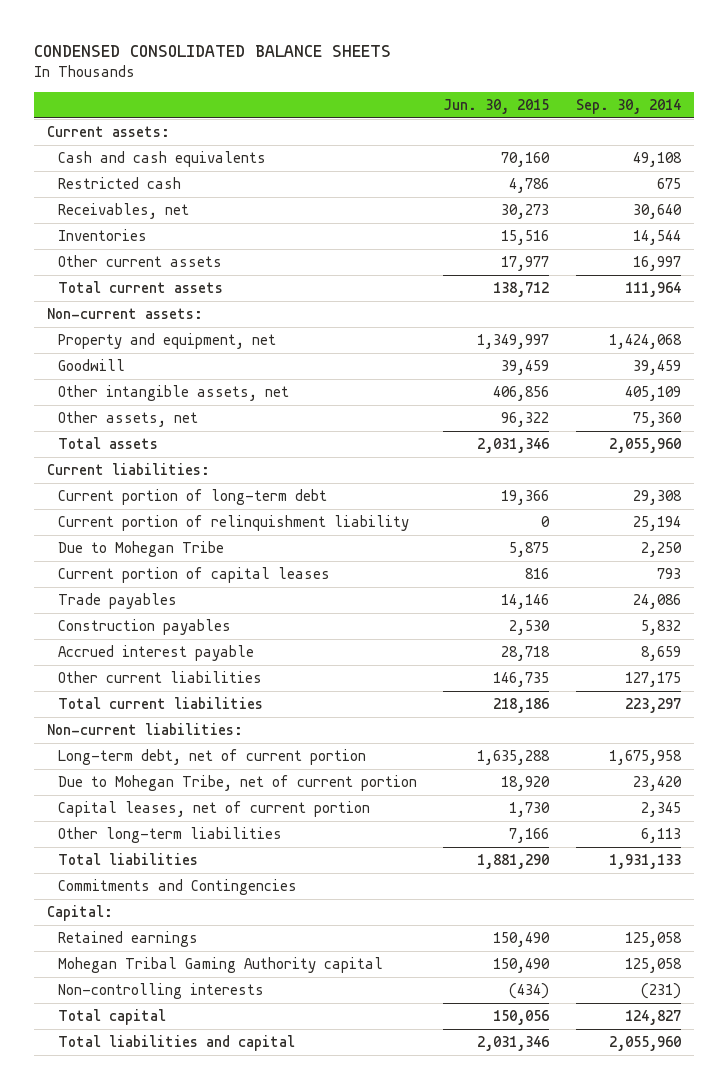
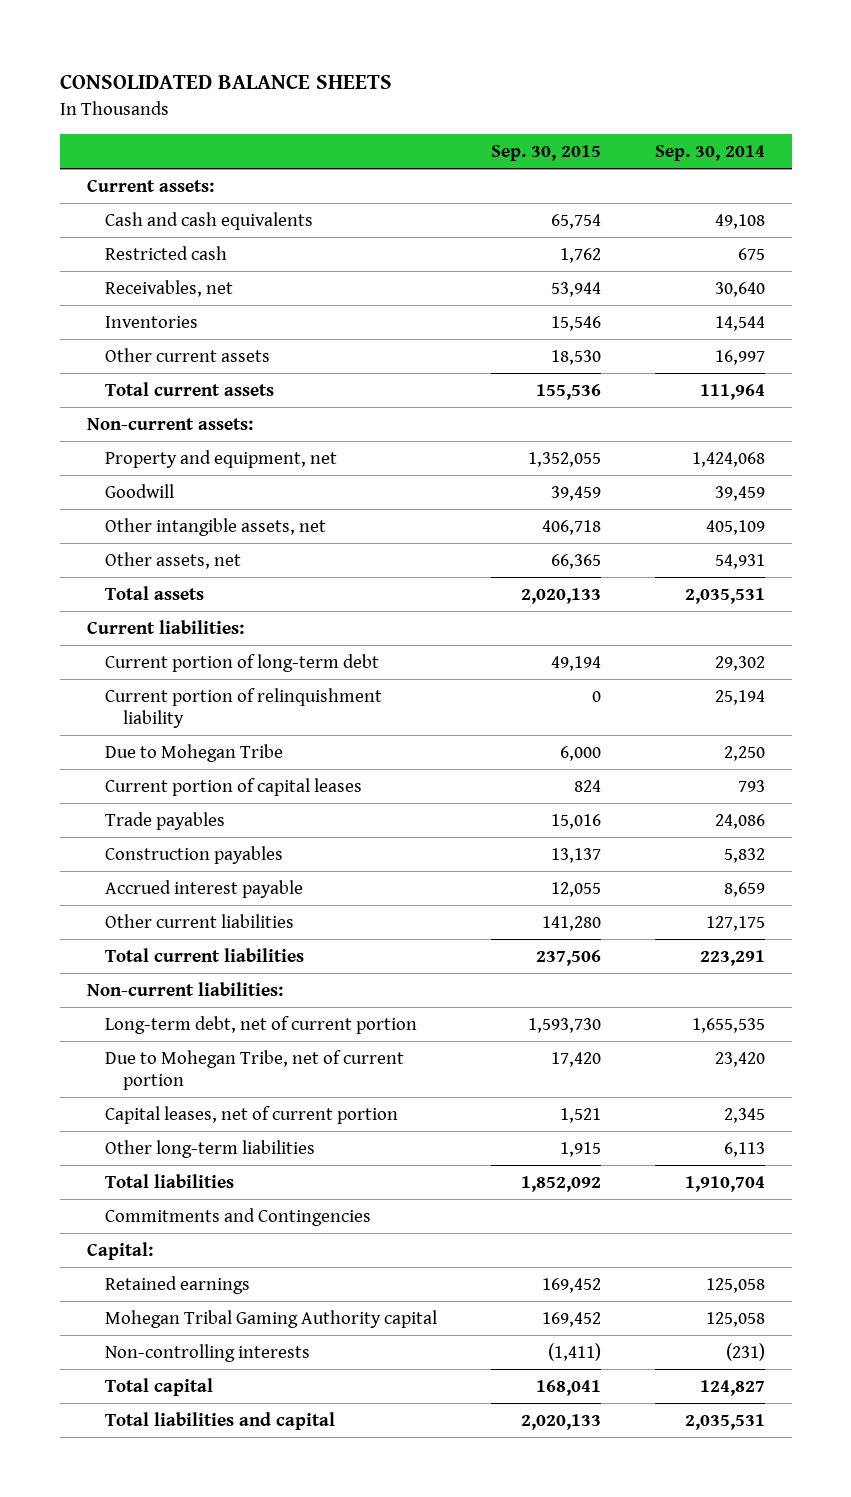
[33,44,391,57] CONDENSED CONSOLIDATED BALANCE SHEETS -> [59,74,392,90] CONSOLIDATED BALANCE SHEETS
[443,98,550,114] Jun. 30, 2015 -> none
none -> [490,144,601,161] Sep. 30, 2015
[632,412,682,428] 75,360 -> [714,554,765,570] 54,931
[608,438,681,454] 2,055,960 -> [684,588,765,605] 2,035,531
[632,490,682,506] 29,308 -> [714,656,765,672] 29,302
[624,698,681,714] 223,297 -> [699,950,765,967] 223,291
[608,750,682,766] 1,675,958 -> [691,1018,765,1034] 1,655,535
[608,854,681,870] 1,931,133 -> [684,1176,765,1193] 1,910,704
[608,1036,681,1052] 2,055,960 -> [684,1414,765,1431] 2,035,531

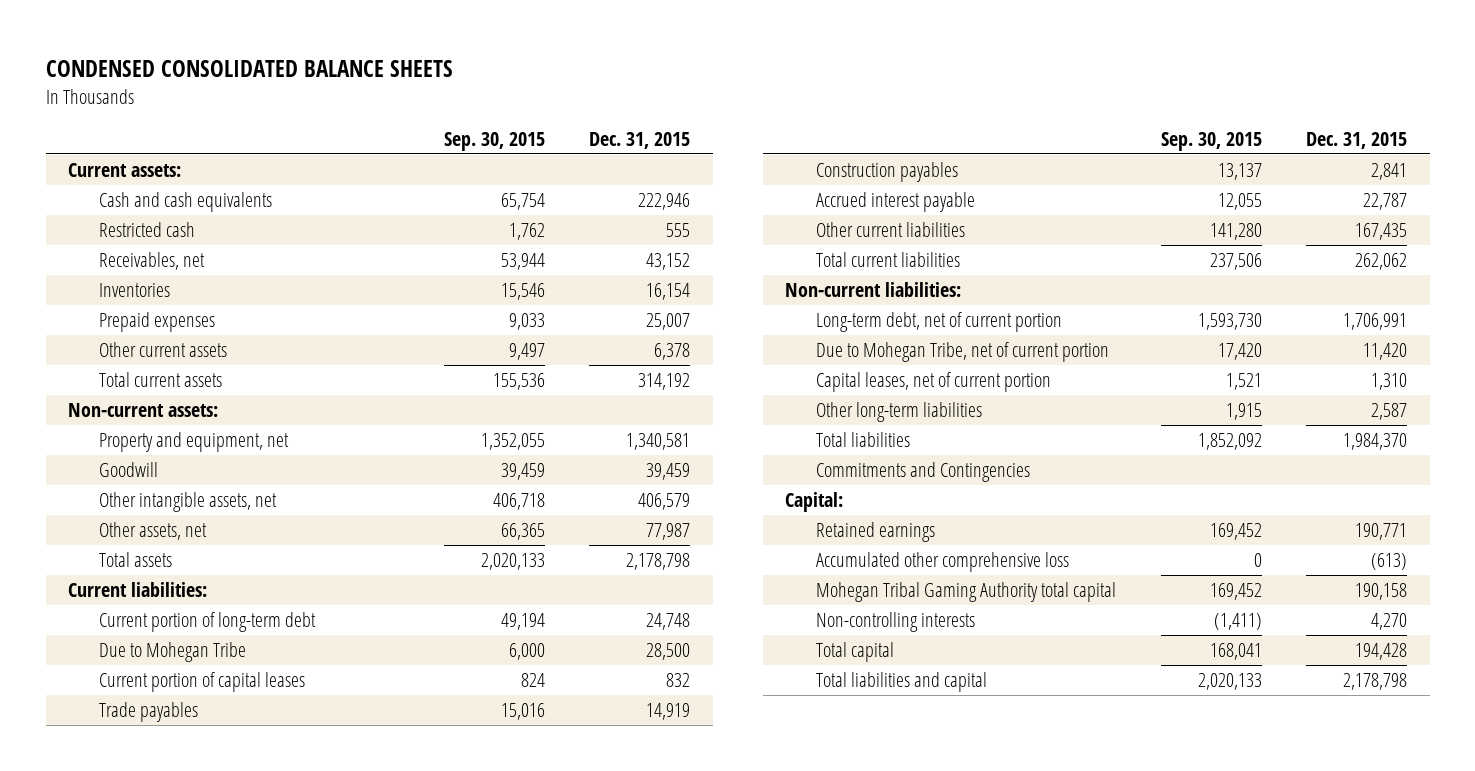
[59,74,392,90] CONSOLIDATED BALANCE SHEETS -> [45,59,453,77] CONDENSED CONSOLIDATED BALANCE SHEETS
[654,144,765,161] Sep. 30, 2014 -> none
none -> [589,131,691,149] Dec. 31, 2015
none -> [98,312,215,333] Prepaid expenses
[550,350,601,366] 18,530 -> [508,343,545,361] 9,497
[104,688,382,729] Current portion of relinquishment liability -> none
none -> [815,552,1069,573] Accumulated other comprehensive loss
[104,1310,437,1329] Mohegan Tribal Gaming Authority capital -> [815,582,1116,603] Mohegan Tribal Gaming Authority total capital

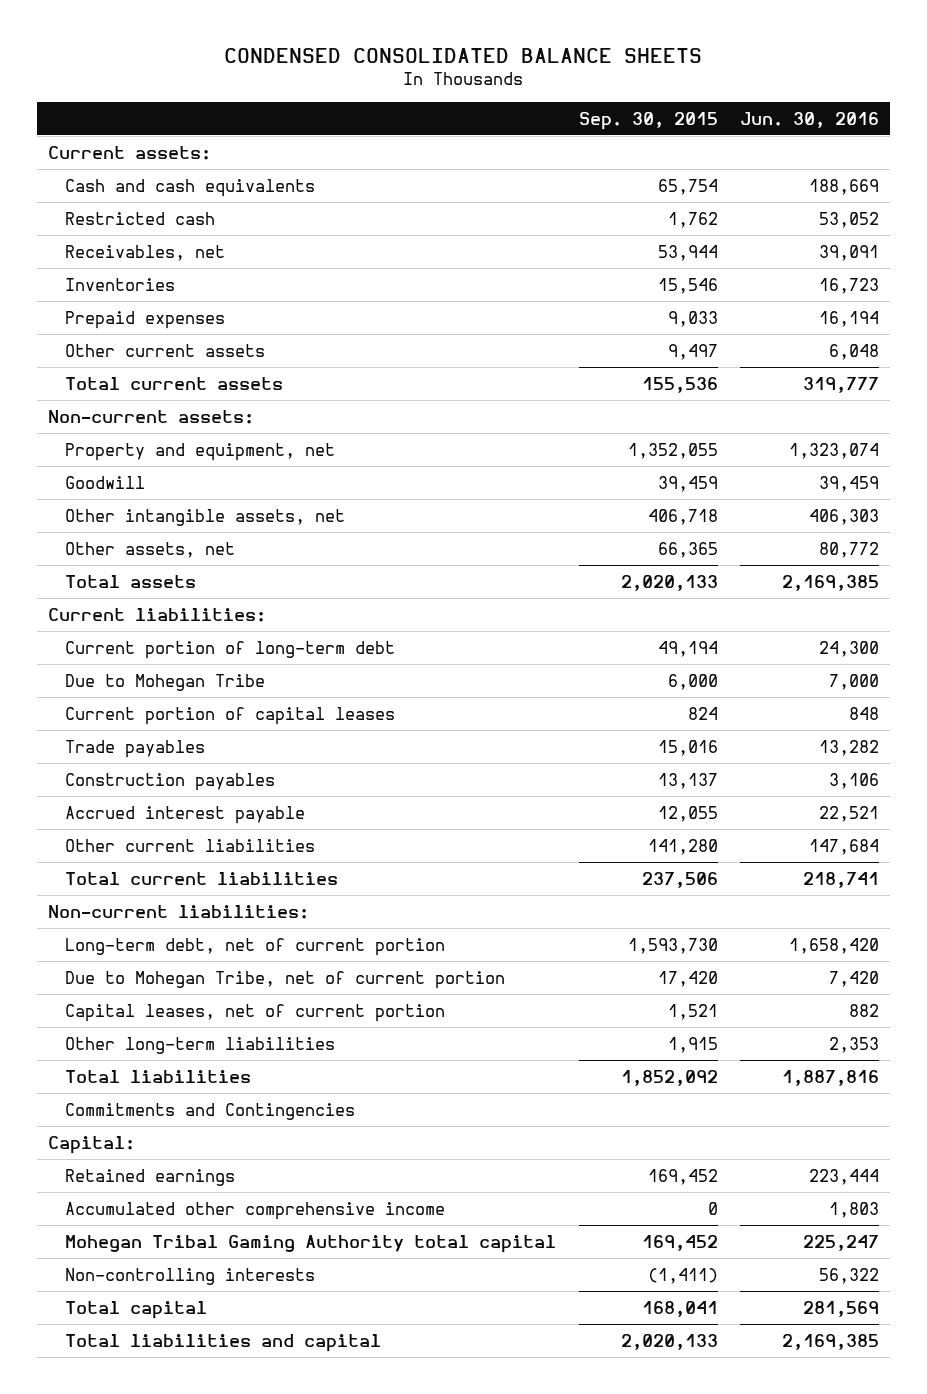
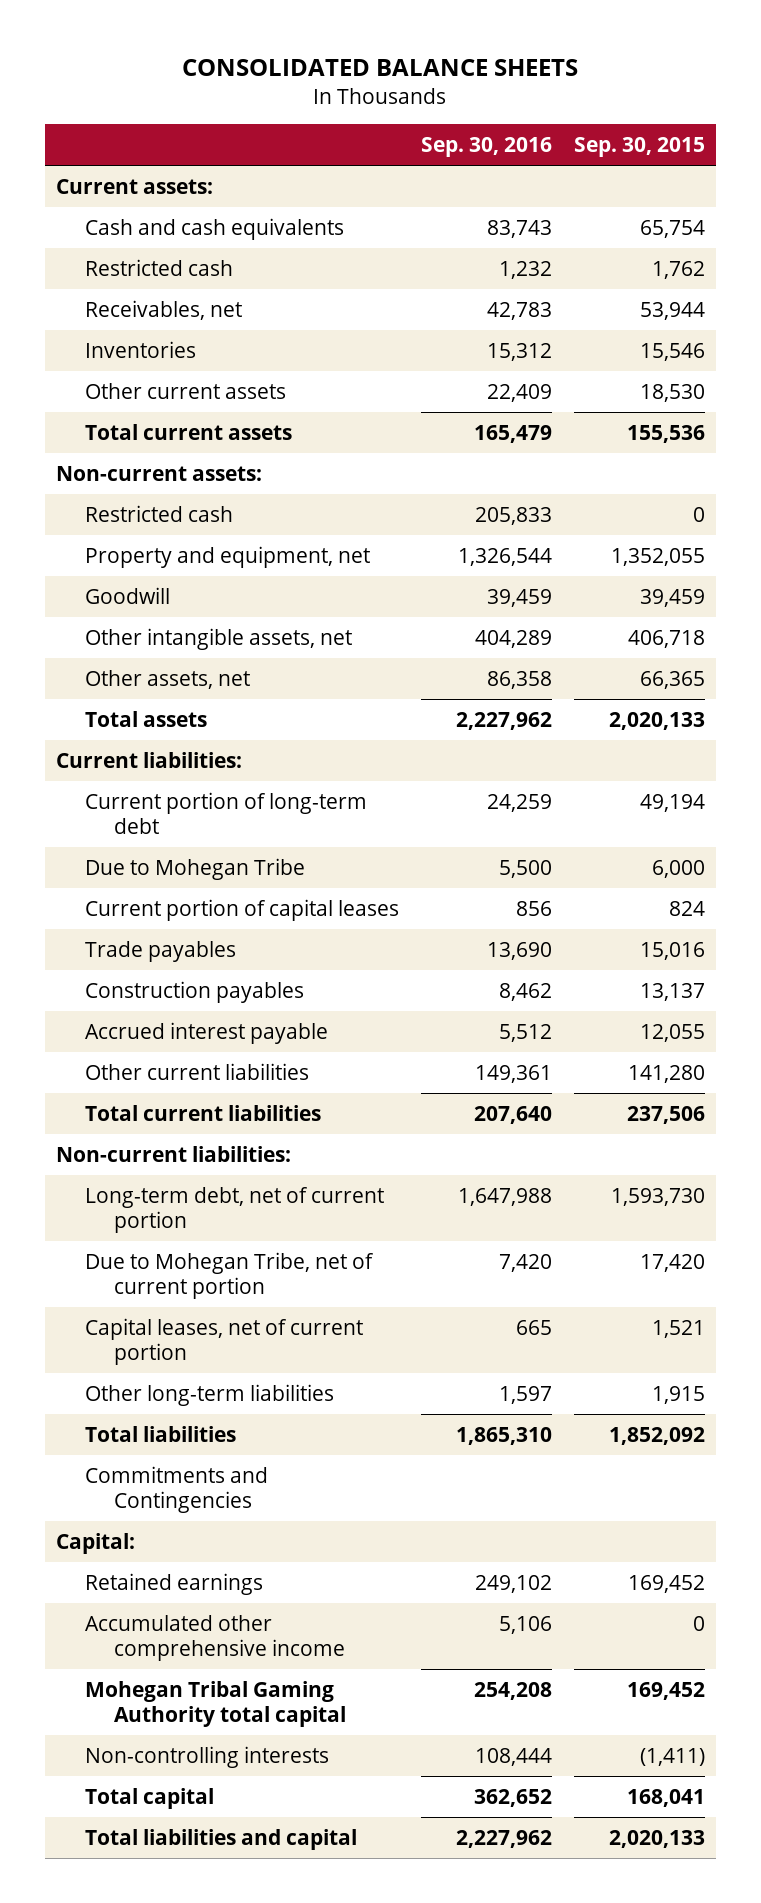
[224,47,703,63] CONDENSED CONSOLIDATED BALANCE SHEETS -> [182,59,579,77] CONSOLIDATED BALANCE SHEETS
[740,111,880,128] Jun. 30, 2016 -> none
none -> [420,137,552,158] Sep. 30, 2016
[65,310,226,329] Prepaid expenses -> none
[667,343,718,360] 9,497 -> [639,383,705,402] 18,530
none -> [84,504,233,522] Restricted cash

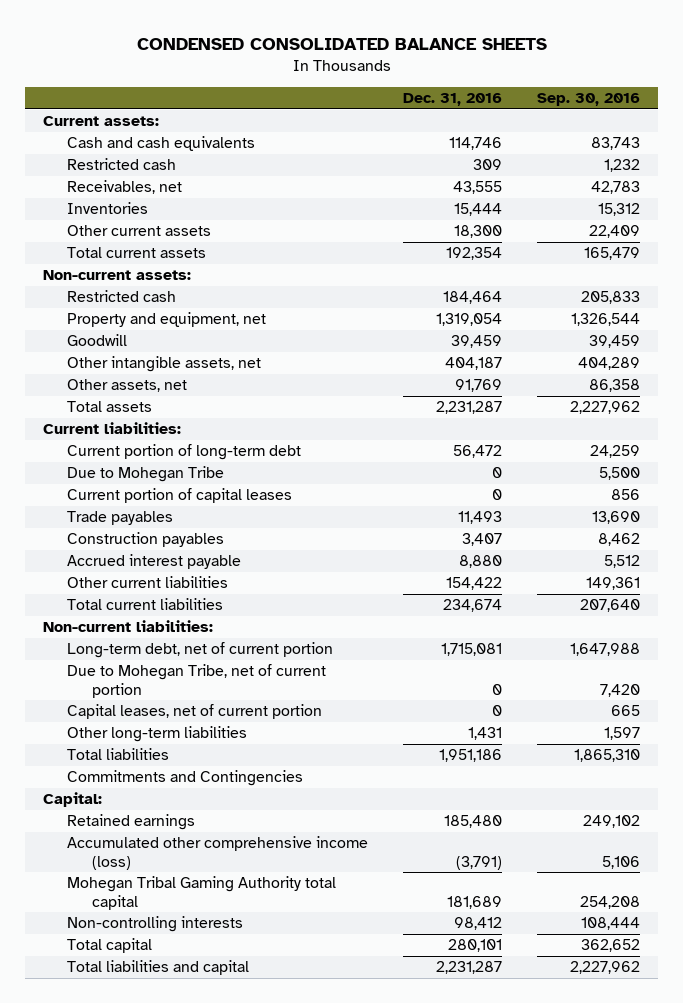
[182,59,579,77] CONSOLIDATED BALANCE SHEETS -> [136,37,547,50] CONDENSED CONSOLIDATED BALANCE SHEETS
[573,137,705,158] Sep. 30, 2015 -> none
none -> [403,93,503,107] Dec. 31, 2016
[84,1614,345,1661] Accumulated other comprehensive income -> [67,836,369,870] Accumulated other comprehensive income (loss)

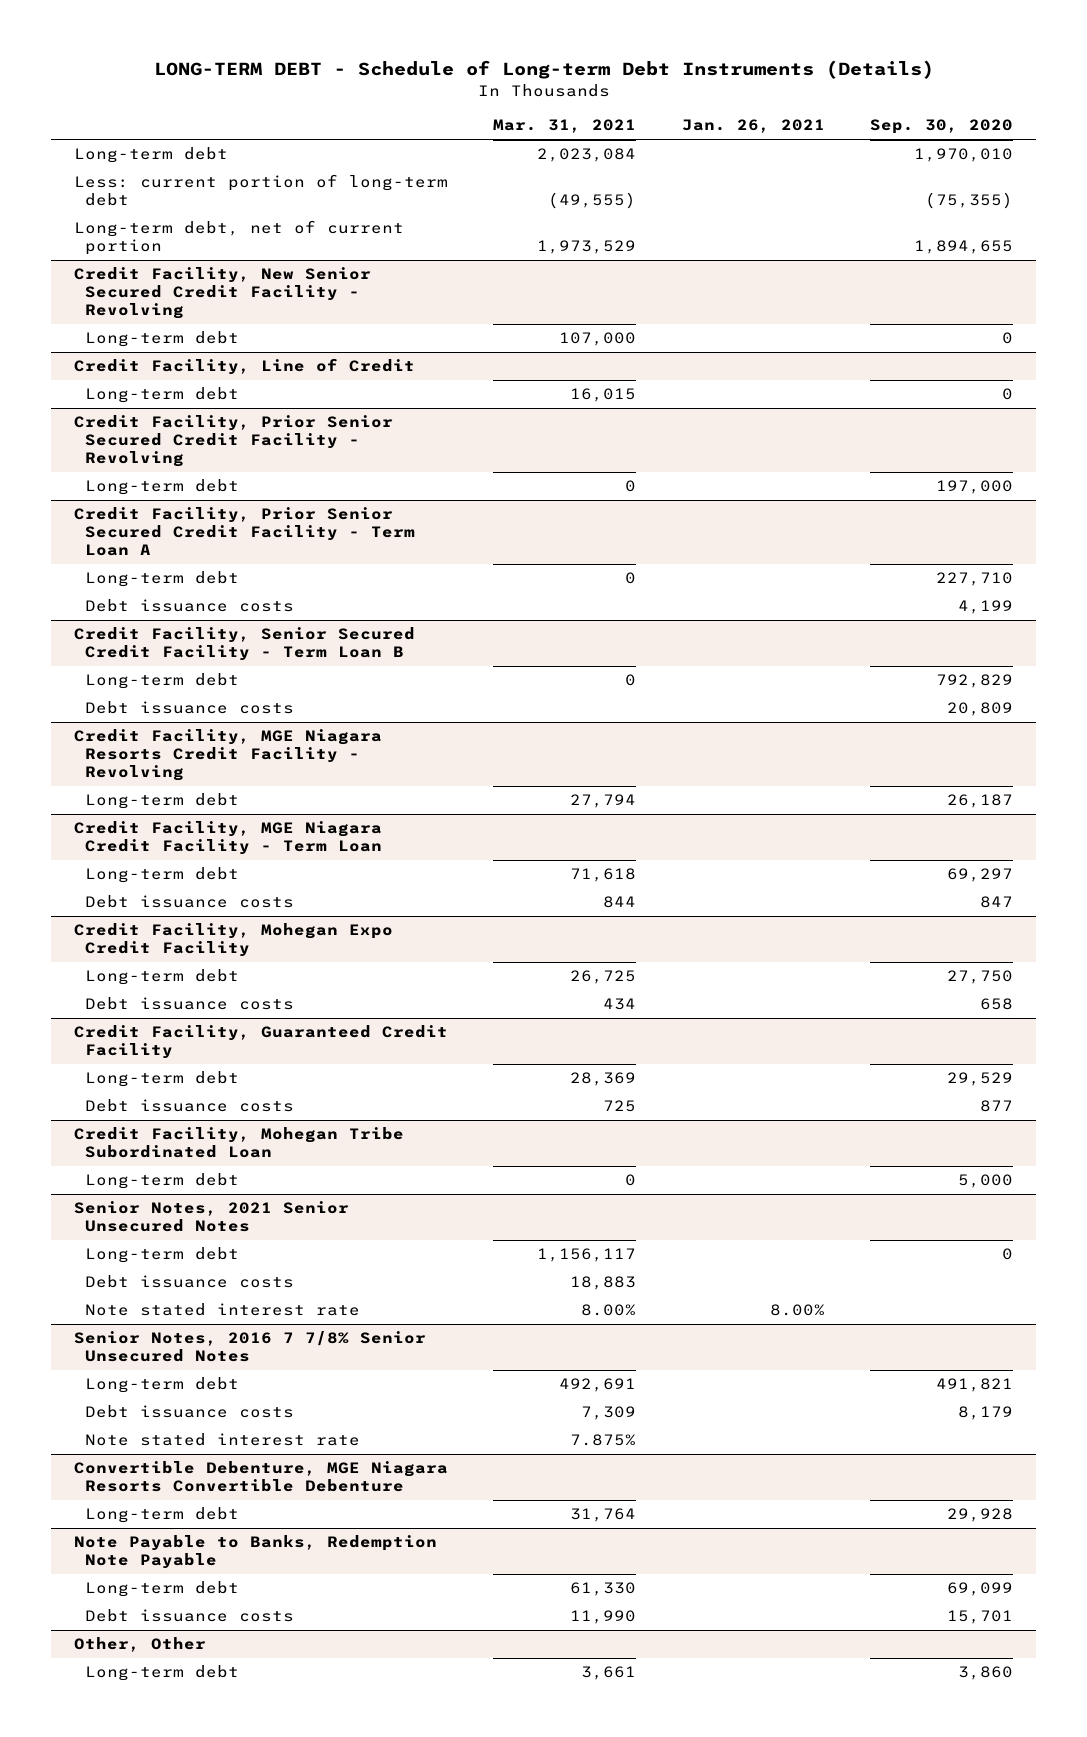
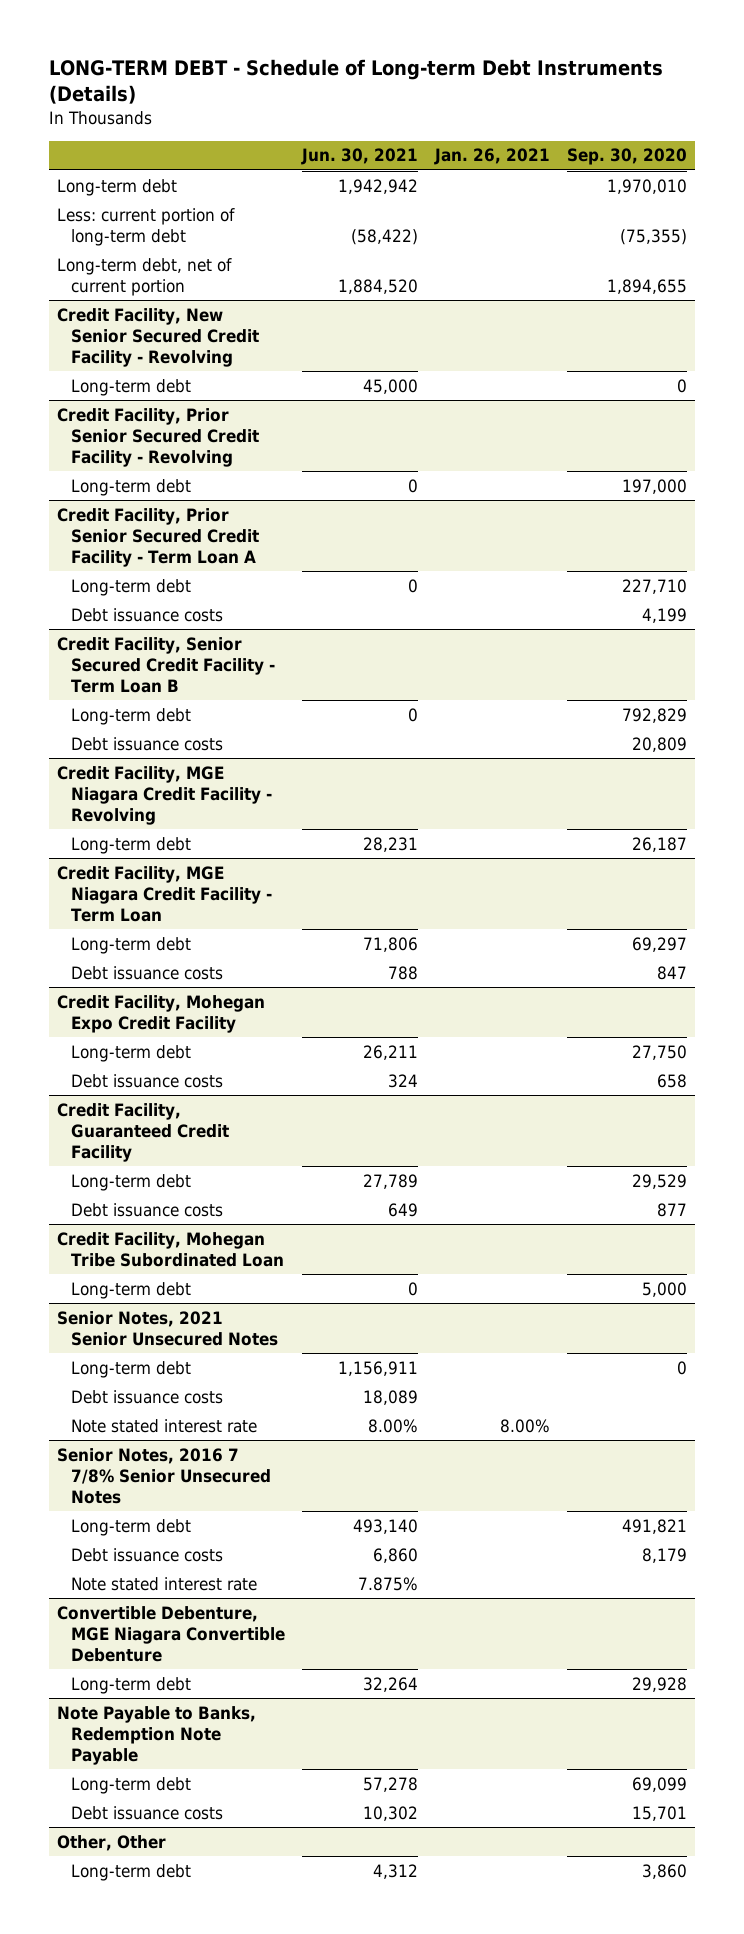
[493,119,637,134] Mar. 31, 2021 -> none
none -> [300,148,418,166] Jun. 30, 2021
[74,358,416,376] Credit Facility, Line of Credit -> none
[85,387,240,404] Long-term debt -> none
[74,729,383,782] Credit Facility, MGE Niagara Resorts Credit Facility - Revolving -> [57,765,272,825] Credit Facility, MGE Niagara Credit Facility - Revolving
[74,1461,449,1493] Convertible Debenture, MGE Niagara Resorts Convertible Debenture -> [57,1605,285,1662] Convertible Debenture, MGE Niagara Convertible Debenture

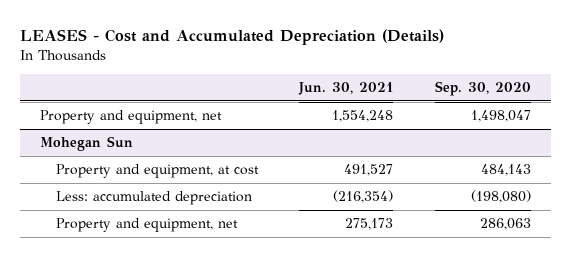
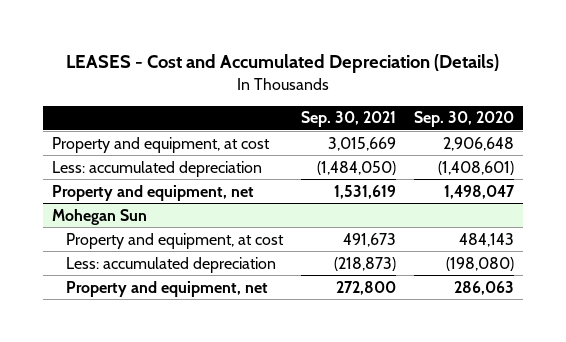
[298,82,394,96] Jun. 30, 2021 -> none
none -> [301,111,397,128] Sep. 30, 2021
none -> [52,136,271,153] Property and equipment, at cost
none -> [52,160,263,177] Less: accumulated depreciation

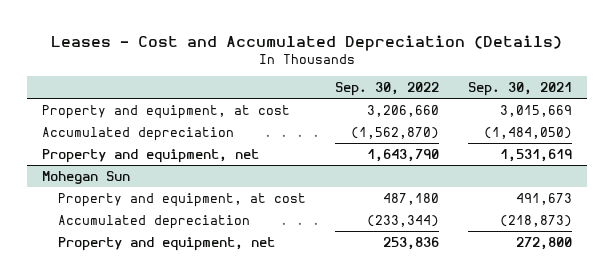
[66,54,500,74] LEASES - Cost and Accumulated Depreciation (Details) -> [51,34,563,51] Leases - Cost and Accumulated Depreciation (Details)
[413,111,514,128] Sep. 30, 2020 -> none
none -> [334,82,439,97] Sep. 30, 2022
[52,160,263,177] Less: accumulated depreciation -> [41,126,234,141] Accumulated depreciation
[66,256,277,273] Less: accumulated depreciation -> [57,214,250,229] Accumulated depreciation

